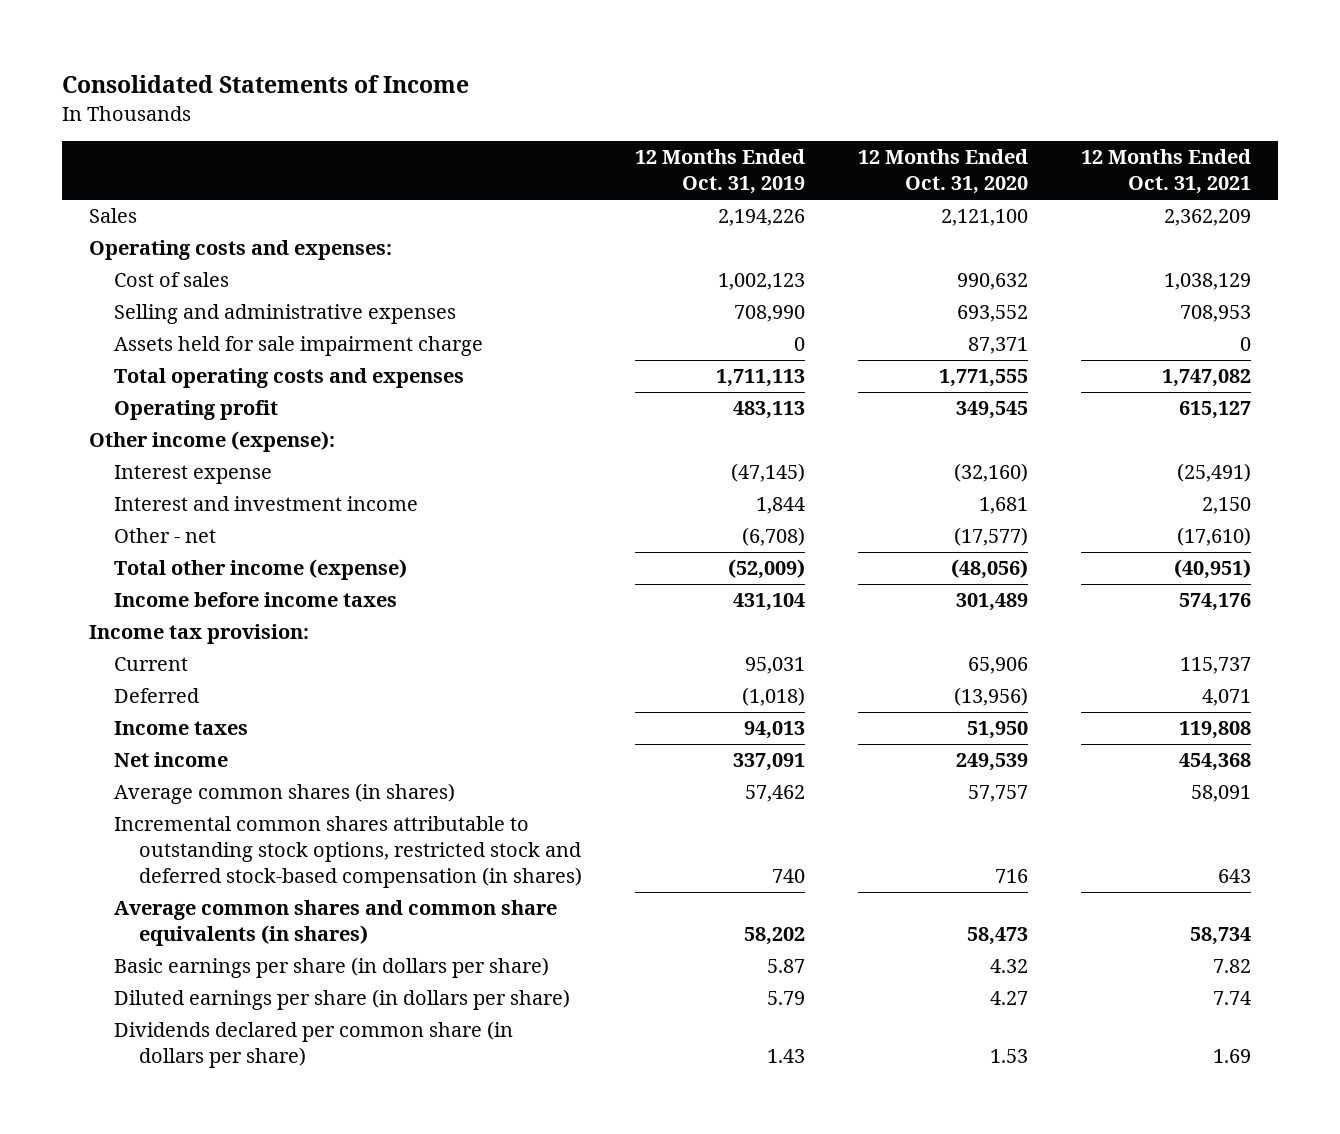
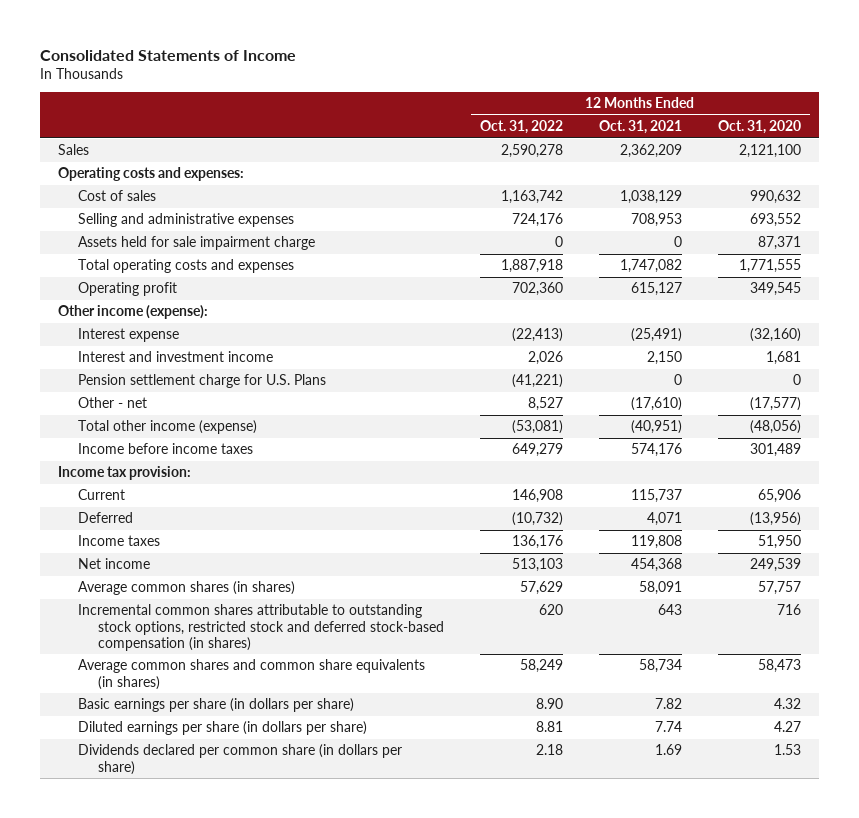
[634,149,805,195] 12 Months Ended Oct. 31, 2019 -> none
none -> [479,120,563,135] Oct. 31, 2022
none -> [77,374,326,389] Pension settlement charge for U.S. Plans

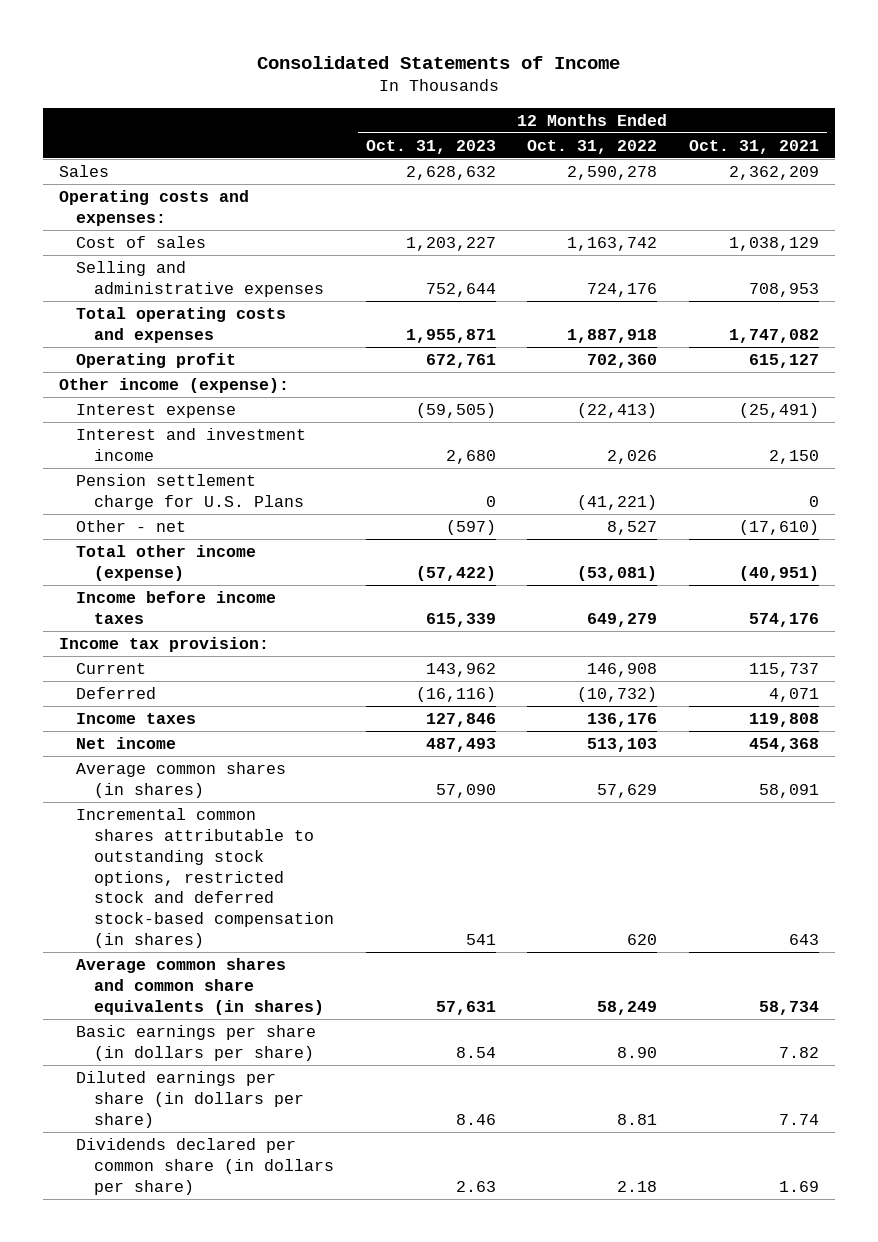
[718,120,802,135] Oct. 31, 2020 -> none
none -> [365,139,496,154] Oct. 31, 2023
[77,236,315,251] Assets held for sale impairment charge -> none

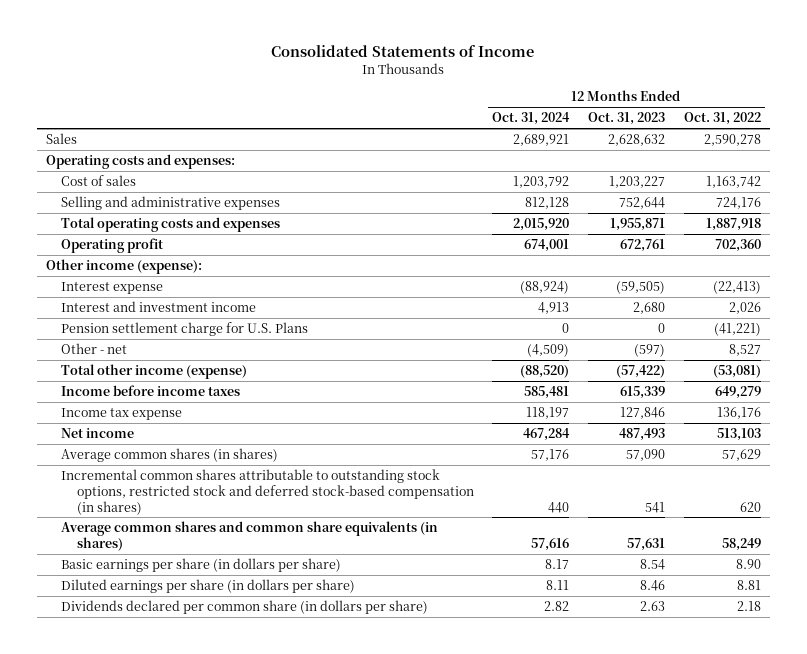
[689,139,820,154] Oct. 31, 2021 -> none
none -> [492,112,571,126] Oct. 31, 2024
[58,636,269,652] Income tax provision: -> none
[76,662,147,674] Current -> none
[76,686,157,699] Deferred -> none
[76,712,197,724] Income taxes -> [61,408,183,421] Income tax expense

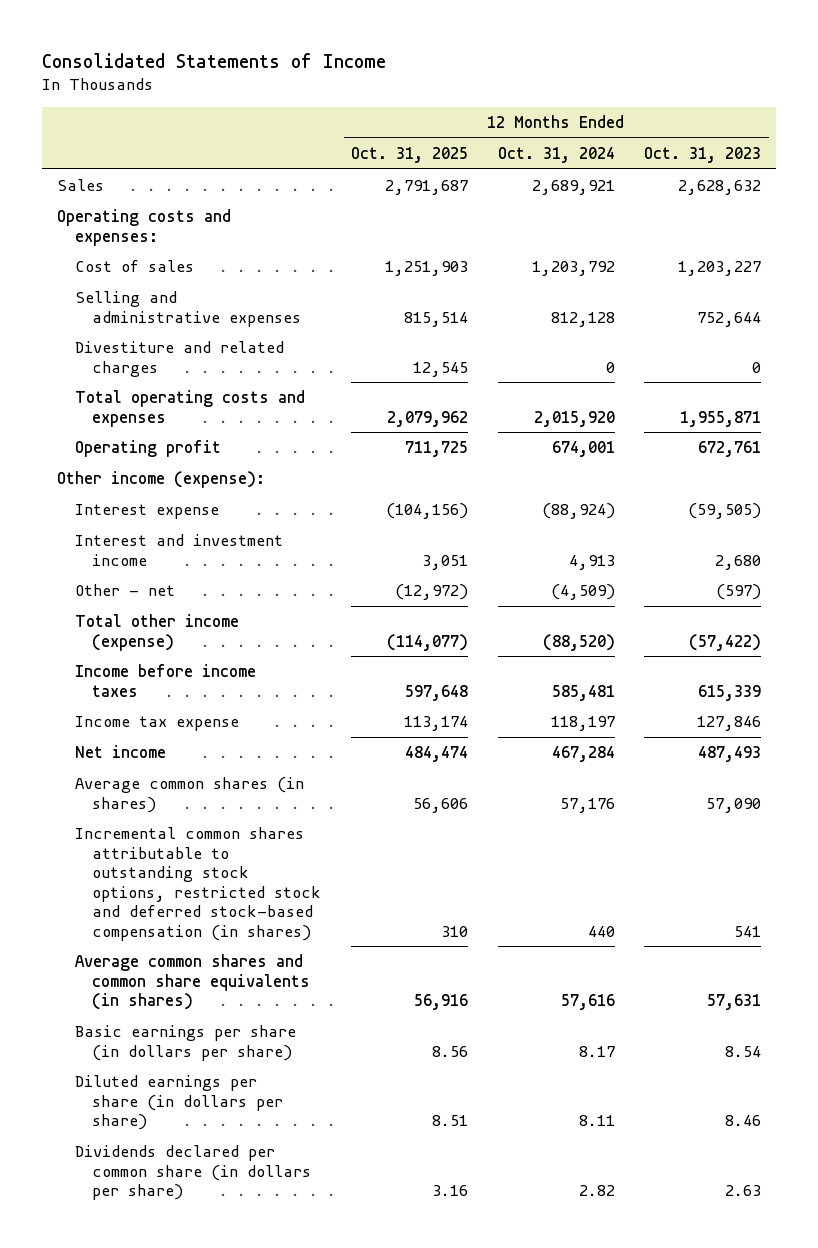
[683,112,761,126] Oct. 31, 2022 -> none
none -> [351,147,469,164] Oct. 31, 2025
none -> [74,341,284,377] Divestiture and related charges
[61,322,309,337] Pension settlement charge for U.S. Plans -> none

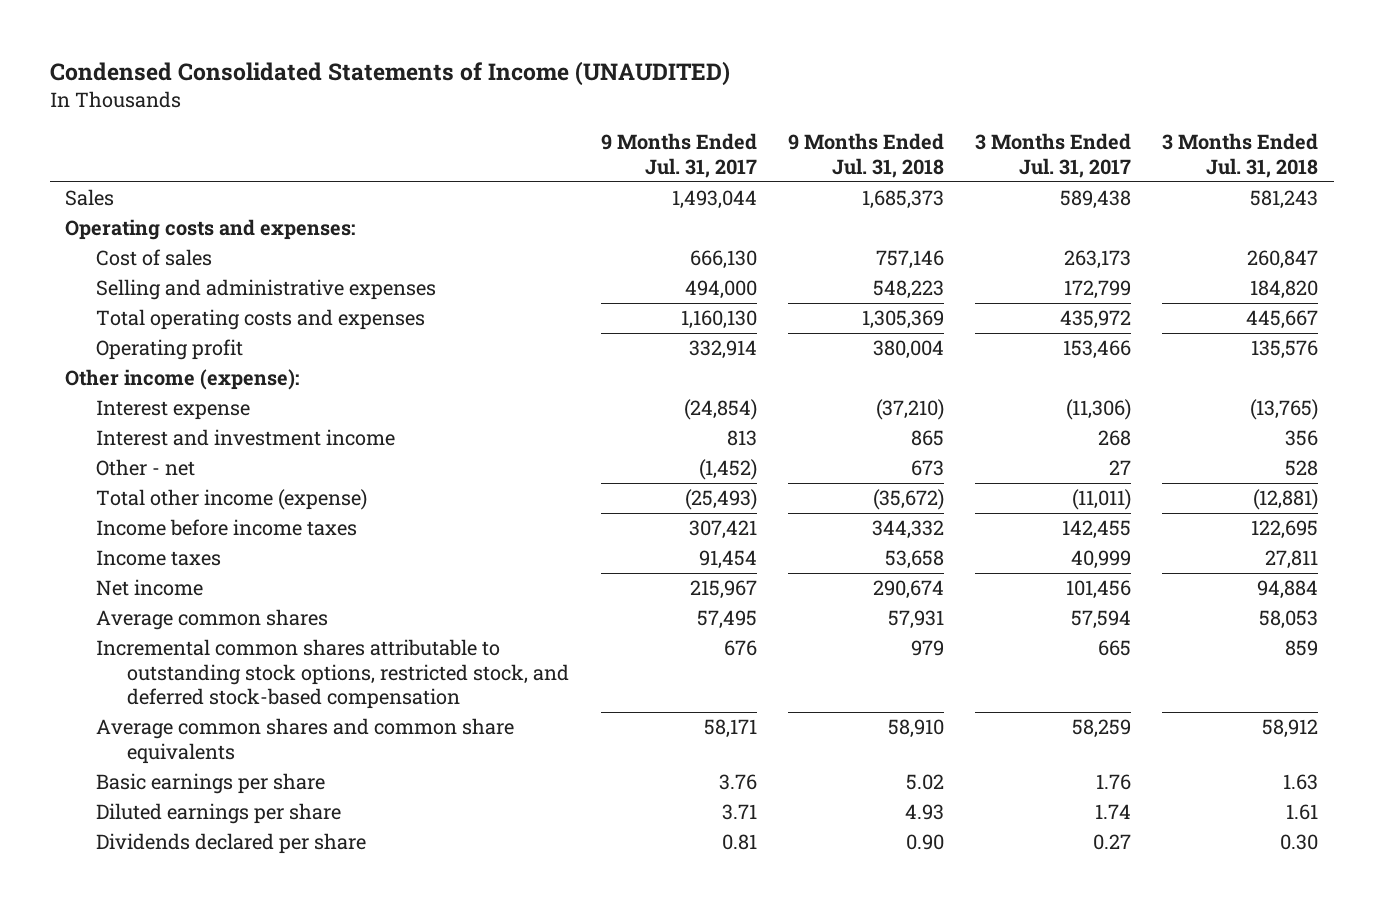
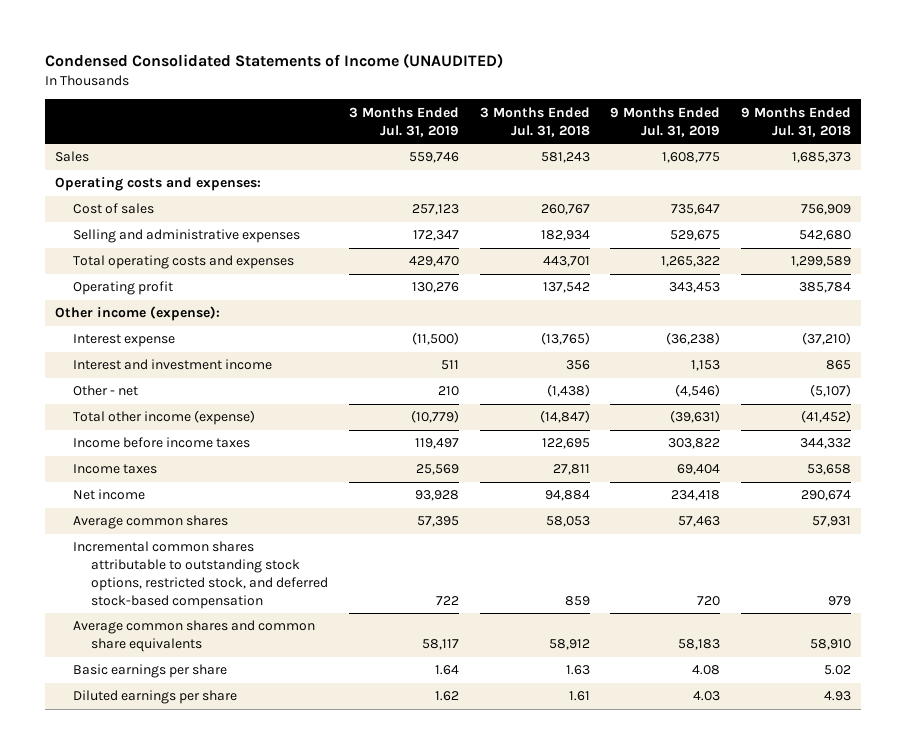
[600,133,757,178] 9 Months Ended Jul. 31, 2017 -> none
[975,133,1132,178] 3 Months Ended Jul. 31, 2017 -> none
none -> [349,106,460,137] 3 Months Ended Jul. 31, 2019
none -> [610,106,721,137] 9 Months Ended Jul. 31, 2019
[875,250,944,270] 757,146 -> [800,204,851,216] 756,909
[1247,250,1319,270] 260,847 -> [540,204,590,216] 260,767
[872,280,944,300] 548,223 -> [798,230,851,242] 542,680
[1250,280,1319,300] 184,820 -> [540,230,590,242] 182,934
[861,310,944,330] 1,305,369 -> [790,256,851,268] 1,299,589
[1246,310,1319,330] 445,667 -> [542,256,590,268] 443,701
[872,340,944,360] 380,004 -> [798,282,851,294] 385,784
[1251,340,1319,360] 135,576 -> [542,282,590,294] 137,542
[910,460,944,477] 673 -> [809,384,851,398] (5,107)
[1285,460,1319,477] 528 -> [546,384,590,398] (1,438)
[872,489,944,511] (35,672) -> [800,410,851,424] (41,452)
[1253,489,1319,511] (12,881) -> [539,410,590,424] (14,847)
[96,833,367,855] Dividends declared per share -> none

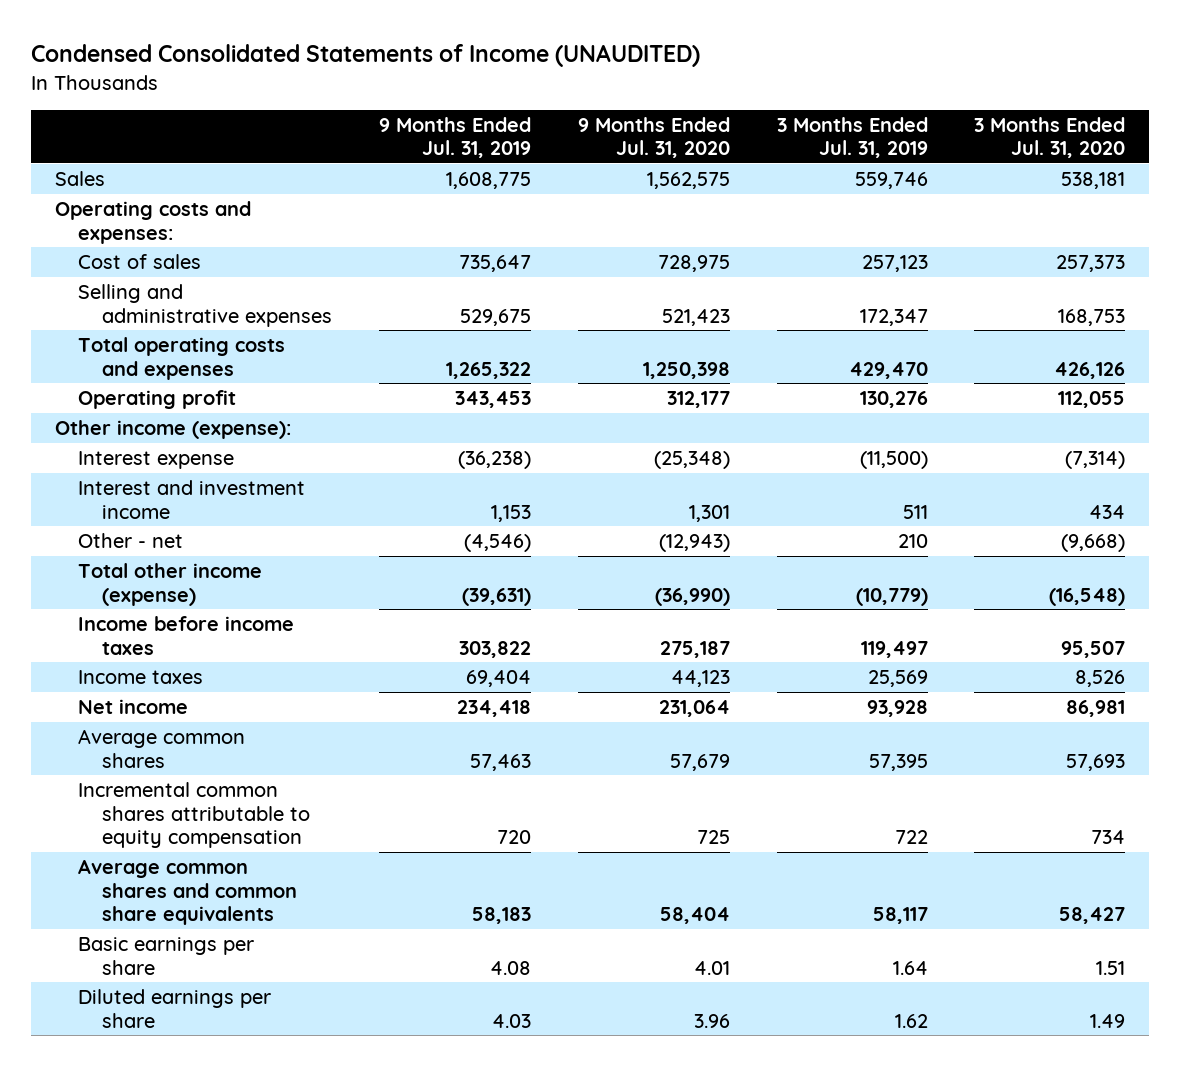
[479,106,590,137] 3 Months Ended Jul. 31, 2018 -> none
[740,106,851,137] 9 Months Ended Jul. 31, 2018 -> none
none -> [577,116,730,159] 9 Months Ended Jul. 31, 2020
none -> [974,116,1126,159] 3 Months Ended Jul. 31, 2020
[73,541,329,609] Incremental common shares attributable to outstanding stock options, restricted stock, and deferred stock-based compensation -> [78,781,311,849] Incremental common shares attributable to equity compensation

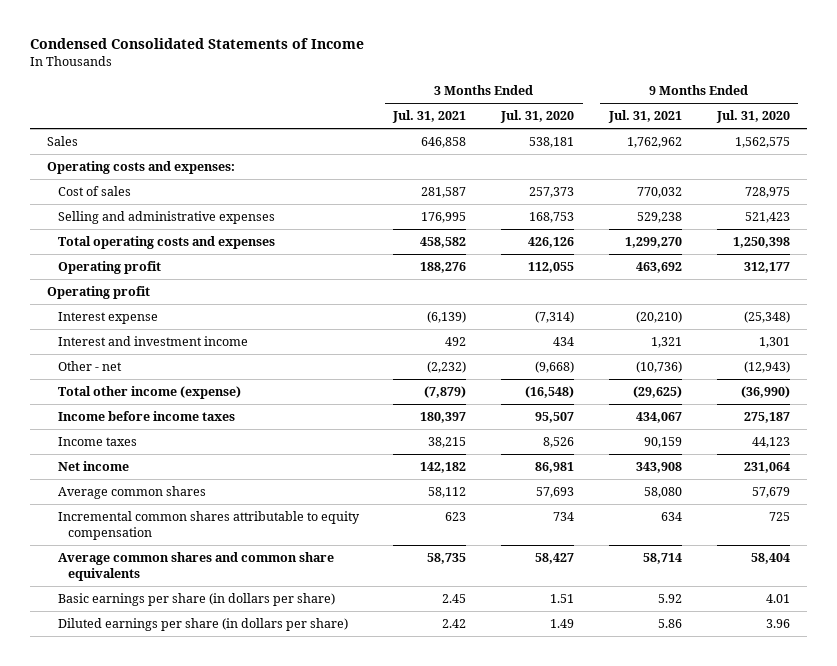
[31,44,701,68] Condensed Consolidated Statements of Income (UNAUDITED) -> [29,38,364,50] Condensed Consolidated Statements of Income
[379,116,532,159] 9 Months Ended Jul. 31, 2019 -> none
[776,116,928,159] 3 Months Ended Jul. 31, 2019 -> none
none -> [392,110,467,124] Jul. 31, 2021
none -> [607,110,682,124] Jul. 31, 2021
[54,419,291,439] Other income (expense): -> [47,285,151,299] Operating profit
[78,936,255,975] Basic earnings per share -> [57,592,335,606] Basic earnings per share (in dollars per share)
[78,988,272,1028] Diluted earnings per share -> [57,617,348,631] Diluted earnings per share (in dollars per share)

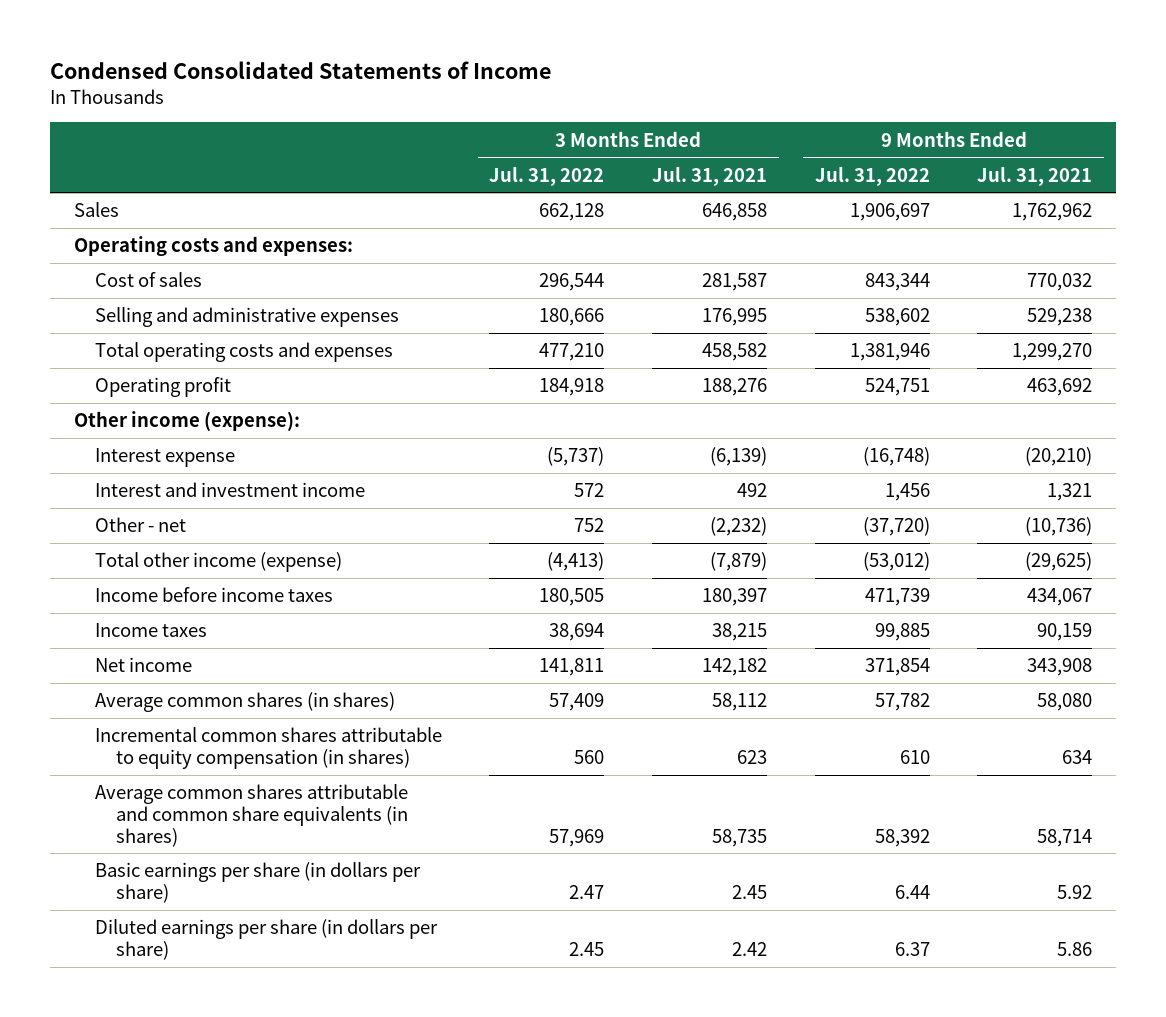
[500,110,575,124] Jul. 31, 2020 -> none
[715,110,790,124] Jul. 31, 2020 -> none
none -> [489,165,605,186] Jul. 31, 2022
none -> [814,165,930,186] Jul. 31, 2022
[47,285,151,299] Operating profit -> [73,411,300,432] Other income (expense):
[57,485,206,499] Average common shares -> [94,692,395,713] Average common shares (in shares)
[57,510,360,540] Incremental common shares attributable to equity compensation -> [94,727,442,769] Incremental common shares attributable to equity compensation (in shares)
[57,551,334,581] Average common shares and common share equivalents -> [94,784,409,847] Average common shares attributable and common share equivalents (in shares)

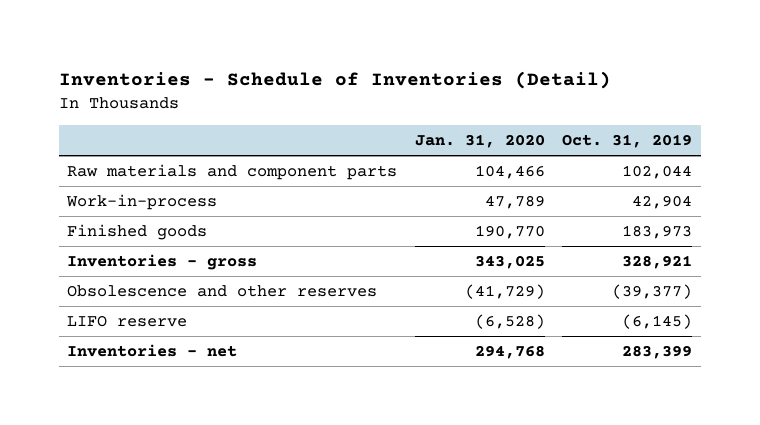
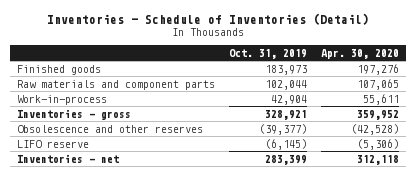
[414,134,545,149] Jan. 31, 2020 -> none
none -> [321,48,400,59] Apr. 30, 2020
[67,223,208,240] Finished goods -> [17,64,102,75] Finished goods

